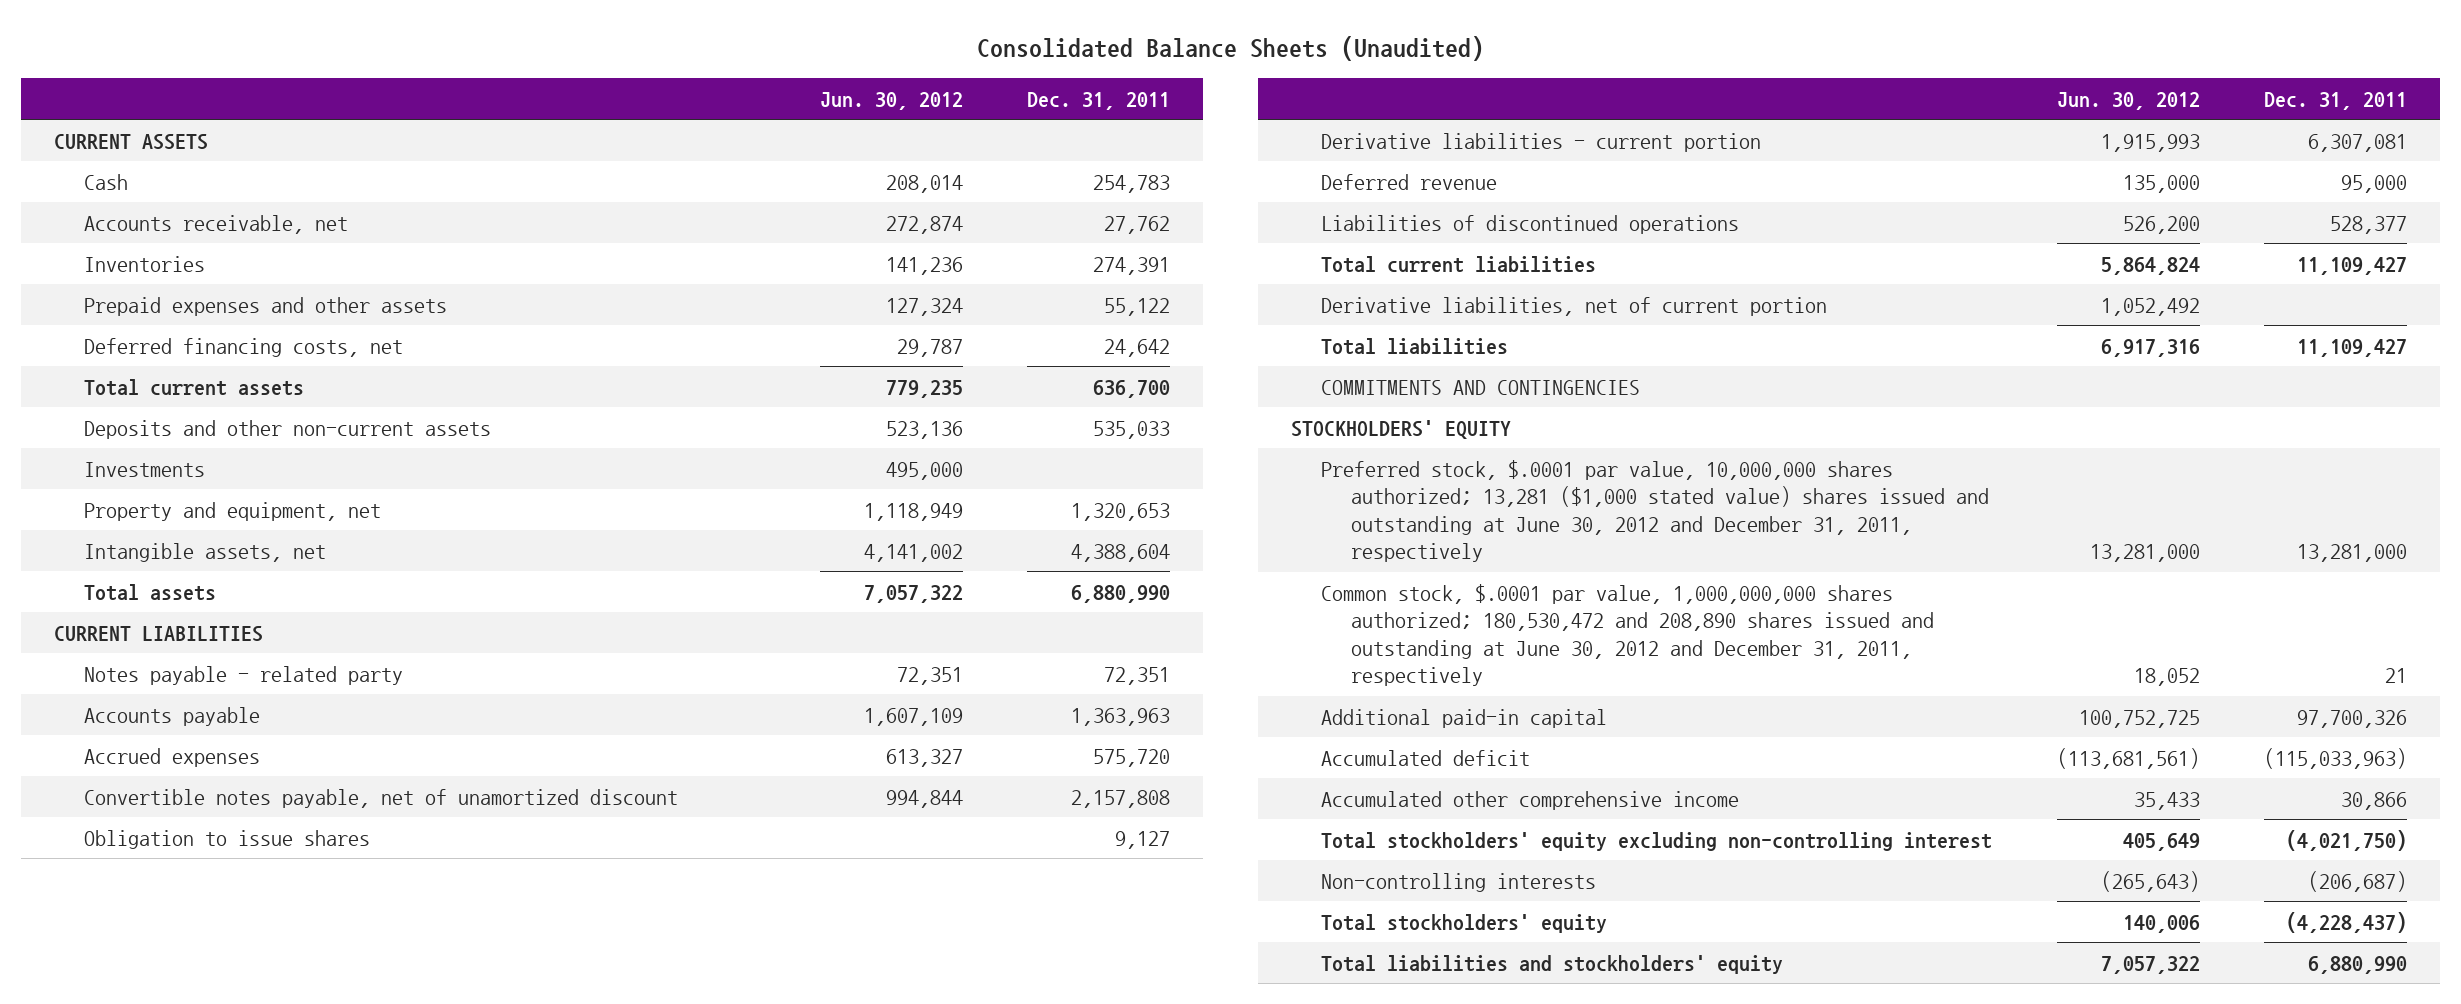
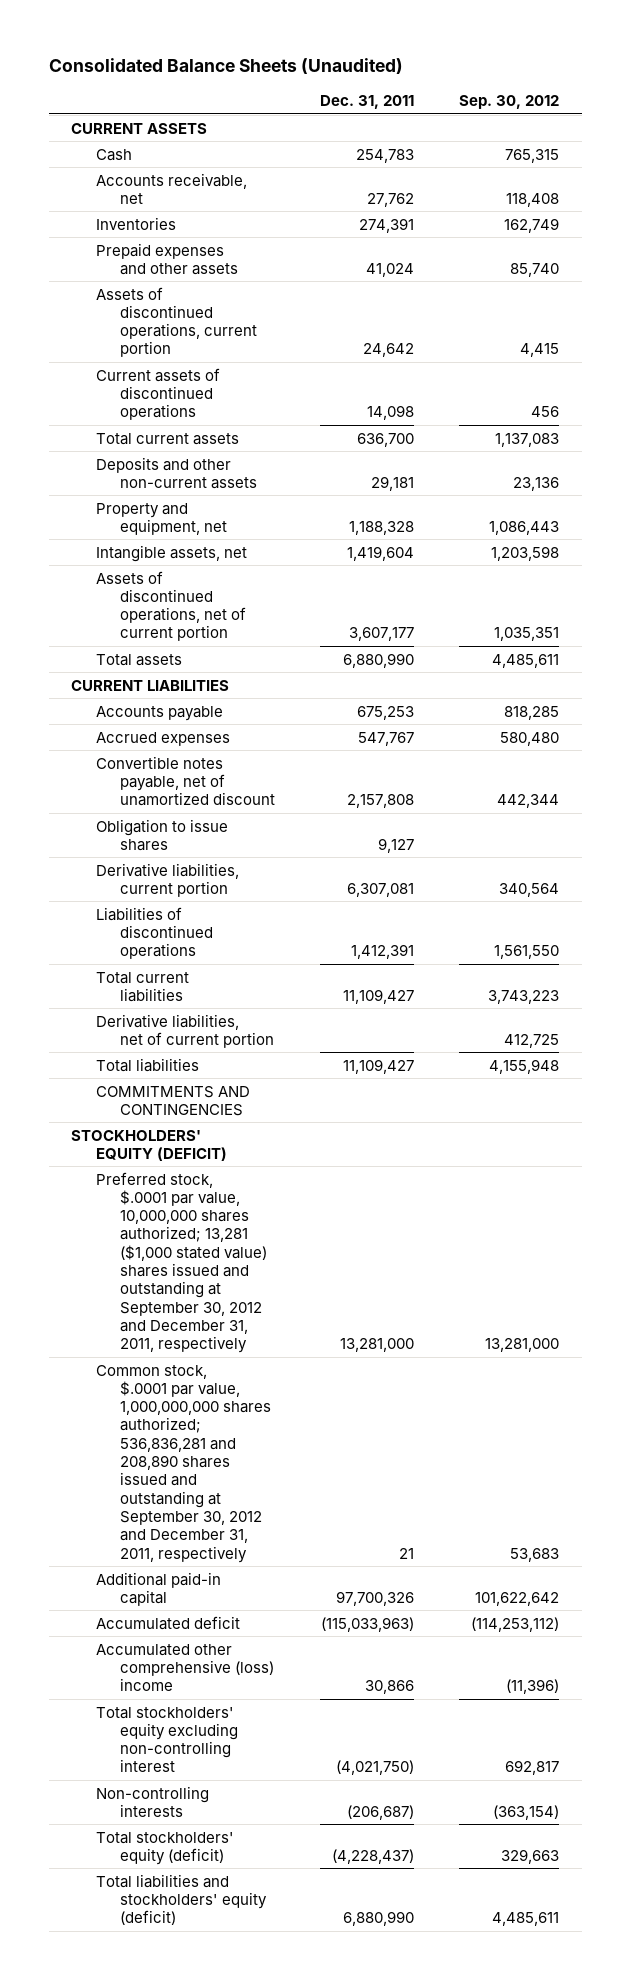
[819,91,963,110] Jun. 30, 2012 -> none
none -> [459,95,560,110] Sep. 30, 2012
[1104,297,1171,316] 55,122 -> [366,262,415,277] 41,024
[83,337,403,357] Deferred financing costs, net -> [95,286,258,358] Assets of discontinued operations, current portion
none -> [95,367,220,421] Current assets of discontinued operations
[83,461,205,477] Investments -> none
[1093,420,1171,439] 535,033 -> [371,475,415,491] 29,181
[1071,502,1171,521] 1,320,653 -> [349,520,415,535] 1,188,328
[1071,543,1171,562] 4,388,604 -> [347,545,415,561] 1,419,604
none -> [95,570,247,642] Assets of discontinued operations, net of current portion
[83,665,403,685] Notes payable - related party -> none
[1071,707,1171,726] 1,363,963 -> [357,705,415,720] 675,253
[1093,748,1171,767] 575,720 -> [358,731,415,746] 547,767
[1320,173,1497,190] Deferred revenue -> none
[1320,132,1761,152] Derivative liabilities - current portion -> [95,862,239,897] Derivative liabilities, current portion
[2330,215,2408,234] 528,377 -> [351,944,415,960] 1,412,391
[1290,419,1511,439] STOCKHOLDERS' EQUITY -> [71,1129,227,1161] STOCKHOLDERS' EQUITY (DEFICIT)
[1320,459,1990,563] Preferred stock, $.0001 par value, 10,000,000 shares authorized; 13,281 ($1,000 stated value) shares issued and outstanding at June 30, 2012 and December 31, 2011, respectively -> [95,1171,268,1354] Preferred stock, $.0001 par value, 10,000,000 shares authorized; 13,281 ($1,000 stated value) shares issued and outstanding at September 30, 2012 and December 31, 2011, respectively
[1320,583,1935,687] Common stock, $.0001 par value, 1,000,000,000 shares authorized; 180,530,472 and 208,890 shares issued and outstanding at June 30, 2012 and December 31, 2011, respectively -> [95,1364,272,1563] Common stock, $.0001 par value, 1,000,000,000 shares authorized; 536,836,281 and 208,890 shares issued and outstanding at September 30, 2012 and December 31, 2011, respectively
[1320,790,1739,810] Accumulated other comprehensive income -> [95,1643,275,1692] Accumulated other comprehensive (loss) income
[1320,913,1607,933] Total stockholders' equity -> [95,1831,234,1865] Total stockholders' equity (deficit)
[1320,954,1783,974] Total liabilities and stockholders' equity -> [95,1873,268,1926] Total liabilities and stockholders' equity (deficit)

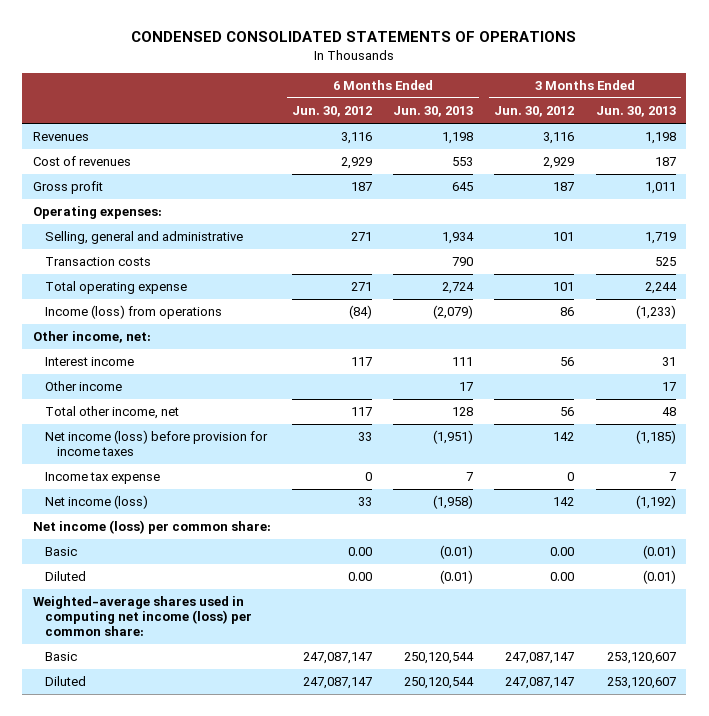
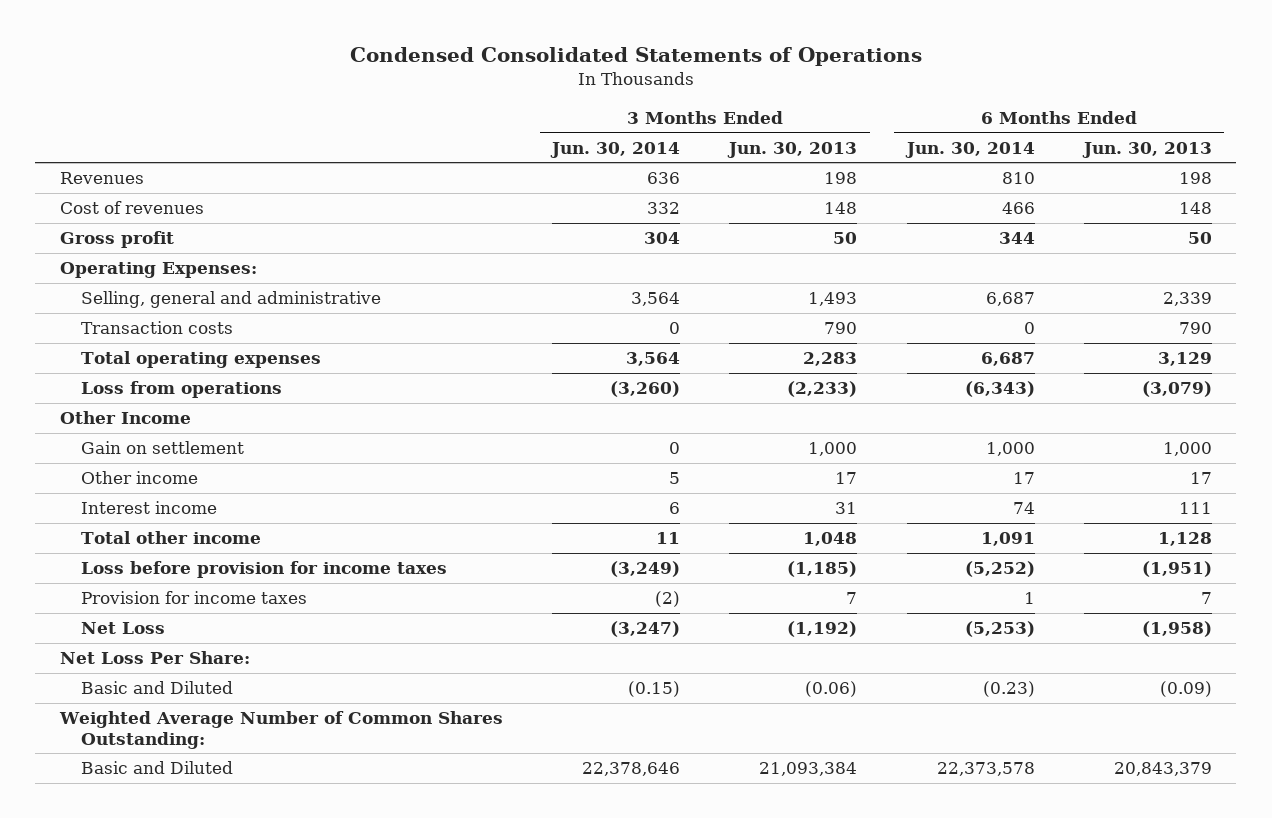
[131,31,577,43] CONDENSED CONSOLIDATED STATEMENTS OF OPERATIONS -> [349,46,922,66] Condensed Consolidated Statements of Operations
[292,106,373,118] Jun. 30, 2012 -> none
[494,106,575,118] Jun. 30, 2012 -> none
none -> [550,141,681,158] Jun. 30, 2014
none -> [904,141,1035,158] Jun. 30, 2014
[442,132,474,145] 1,198 -> [1178,172,1212,185] 198
[644,132,676,145] 1,198 -> [824,172,858,185] 198
[452,157,474,167] 553 -> [1178,202,1212,215] 148
[654,157,676,167] 187 -> [824,202,858,215] 148
[452,182,474,192] 645 -> [1187,232,1212,245] 50
[644,182,676,195] 1,011 -> [833,232,858,245] 50
[32,206,162,220] Operating expenses: -> [59,262,257,279] Operating Expenses:
[442,232,475,245] 1,934 -> [1162,292,1212,307] 2,339
[644,232,676,245] 1,719 -> [808,292,858,307] 1,493
[654,257,676,267] 525 -> [824,322,858,335] 790
[45,281,188,295] Total operating expense -> [81,351,322,369] Total operating expenses
[442,282,475,295] 2,724 -> [1157,352,1212,367] 3,129
[644,282,677,295] 2,244 -> [803,352,858,367] 2,283
[45,305,223,320] Income (loss) from operations -> [81,381,283,399] Loss from operations
[433,305,474,320] (2,079) -> [1141,381,1212,398] (3,079)
[635,305,676,320] (1,233) -> [787,381,858,398] (2,233)
[32,331,151,344] Other income, net: -> [59,411,191,425] Other Income
none -> [81,441,245,455] Gain on settlement
[45,547,78,557] Basic -> none
[45,571,87,582] Diluted -> none
[45,652,78,662] Basic -> none
[45,676,87,687] Diluted -> none
[45,357,135,367] Interest income -> [81,501,218,515] Interest income
[45,406,180,420] Total other income, net -> [81,531,262,545] Total other income
[452,407,474,417] 128 -> [1157,532,1212,547] 1,128
[661,407,676,417] 48 -> [803,532,858,547] 1,048
[45,430,269,457] Net income (loss) before provision for income taxes -> [81,561,448,579] Loss before provision for income taxes
[45,472,161,485] Income tax expense -> [81,591,308,605] Provision for income taxes
[45,495,149,510] Net income (loss) -> [81,622,166,635] Net Loss
[32,520,271,535] Net income (loss) per common share: -> [59,651,250,665] Net Loss Per Share:
none -> [81,681,234,695] Basic and Diluted
[32,596,253,637] Weighted-average shares used in computing net income (loss) per common share: -> [58,711,503,749] Weighted Average Number of Common Shares Outstanding:
none -> [81,761,234,775] Basic and Diluted

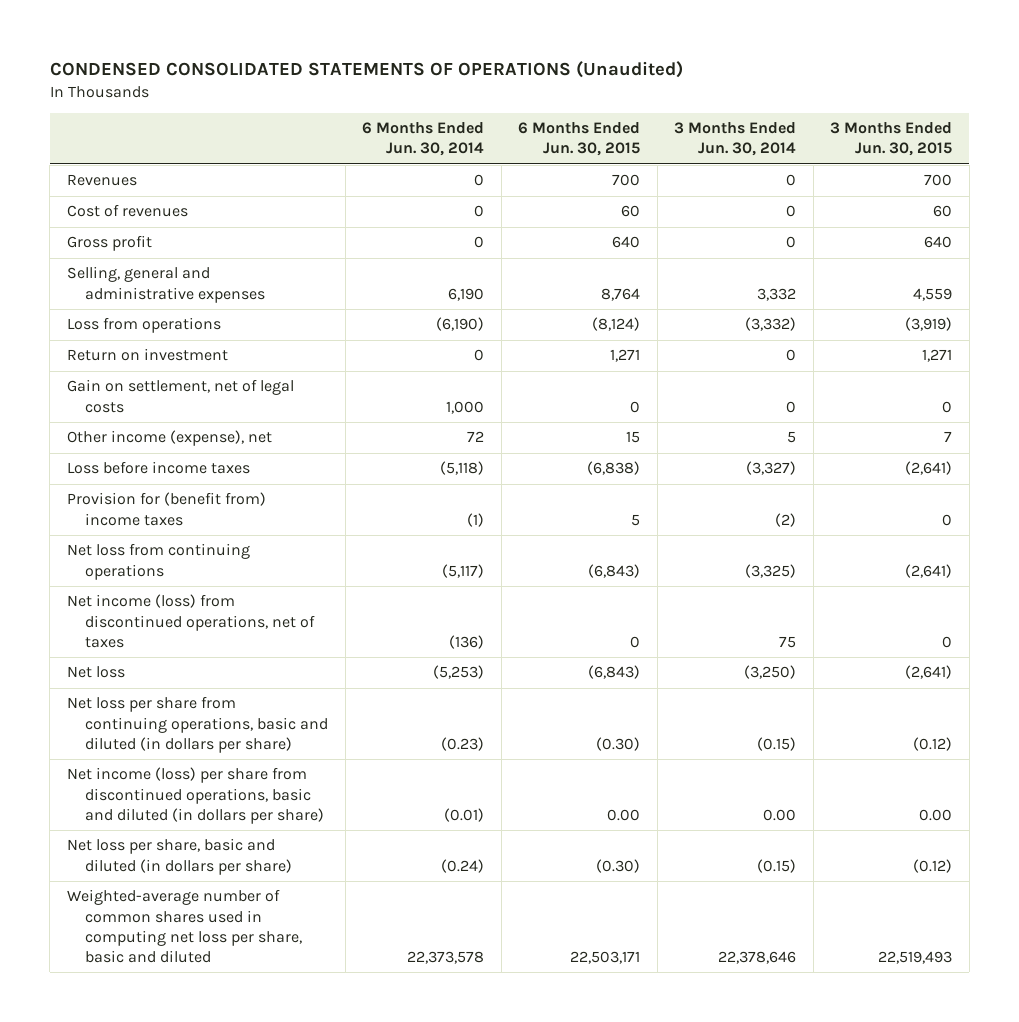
[349,46,922,66] Condensed Consolidated Statements of Operations -> [49,61,683,79] CONDENSED CONSOLIDATED STATEMENTS OF OPERATIONS (Unaudited)
[727,141,858,158] Jun. 30, 2013 -> none
[1081,141,1212,158] Jun. 30, 2013 -> none
none -> [518,122,641,157] 6 Months Ended Jun. 30, 2015
none -> [830,122,953,157] 3 Months Ended Jun. 30, 2015
[59,262,257,279] Operating Expenses: -> none
[81,321,234,335] Transaction costs -> none
[81,351,322,369] Total operating expenses -> none
[59,411,191,425] Other Income -> none
[81,501,218,515] Interest income -> none
[81,531,262,545] Total other income -> none
[59,651,250,665] Net Loss Per Share: -> none
[58,711,503,749] Weighted Average Number of Common Shares Outstanding: -> none
[647,172,681,185] 636 -> [786,174,797,187] 0
[1001,172,1035,185] 810 -> [474,174,485,187] 0
[647,202,681,215] 332 -> [786,205,797,218] 0
[1001,202,1035,215] 466 -> [474,205,485,218] 0
[644,232,681,245] 304 -> [786,236,797,249] 0
[998,232,1035,245] 344 -> [474,236,485,249] 0
[81,291,382,309] Selling, general and administrative -> [67,266,266,303] Selling, general and administrative expenses
[631,292,681,307] 3,564 -> [757,287,797,301] 3,332
[985,292,1035,307] 6,687 -> [448,287,485,301] 6,190
[610,381,681,398] (3,260) -> [745,317,797,332] (3,332)
[964,381,1035,398] (6,343) -> [436,317,485,332] (6,190)
none -> [67,348,229,362] Return on investment
[81,441,245,455] Gain on settlement -> [67,379,295,413] Gain on settlement, net of legal costs
[81,471,199,485] Other income -> [67,430,273,447] Other income (expense), net
[1012,472,1035,485] 17 -> [467,431,485,443] 72
[81,561,448,579] Loss before provision for income taxes -> [67,461,251,475] Loss before income taxes
[610,561,681,578] (3,249) -> [746,461,797,476] (3,327)
[964,561,1035,578] (5,252) -> [440,461,485,476] (5,118)
[81,591,308,605] Provision for income taxes -> [67,492,267,526] Provision for (benefit from) income taxes
[1023,592,1035,605] 1 -> [467,512,485,527] (1)
none -> [67,543,251,580] Net loss from continuing operations
none -> [67,594,316,648] Net income (loss) from discontinued operations, net of taxes
[81,622,166,635] Net Loss -> [67,666,126,679] Net loss
[610,621,681,638] (3,247) -> [744,665,797,680] (3,250)
none -> [67,696,329,753] Net loss per share from continuing operations, basic and diluted (in dollars per share)
none -> [67,767,325,824] Net income (loss) per share from discontinued operations, basic and diluted (in dollars per share)
[81,681,234,695] Basic and Diluted -> [67,838,293,875] Net loss per share, basic and diluted (in dollars per share)
[982,681,1035,698] (0.23) -> [441,858,485,873] (0.24)
[81,761,234,775] Basic and Diluted -> [67,889,303,964] Weighted-average number of common shares used in computing net loss per share, basic and diluted

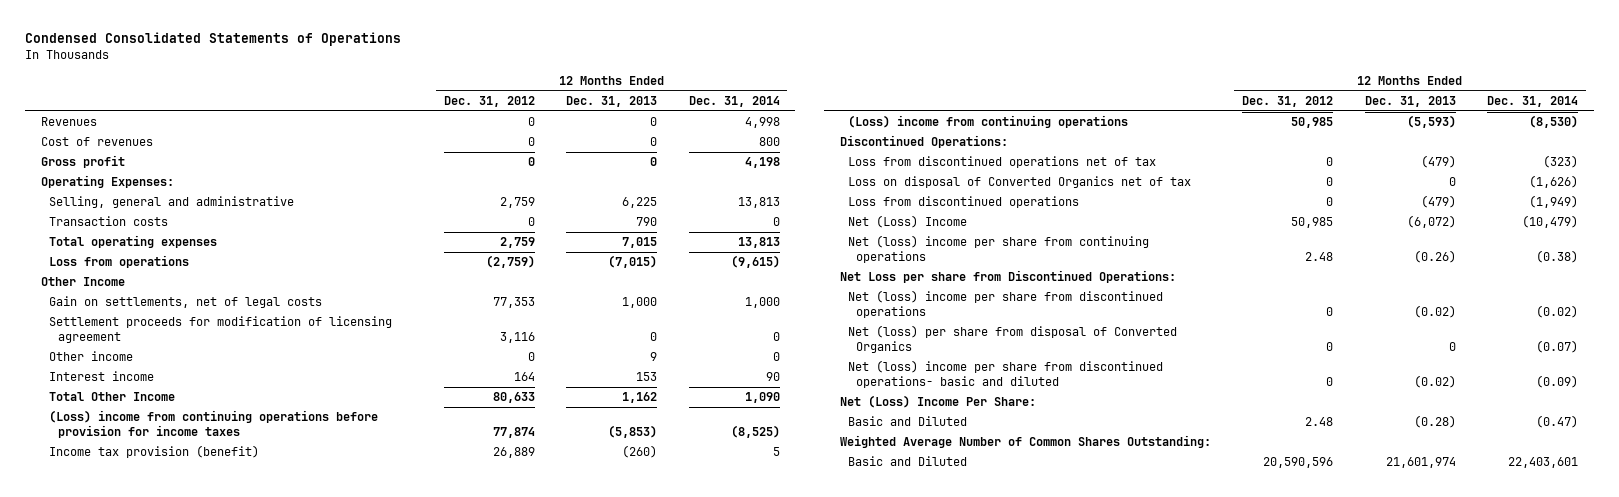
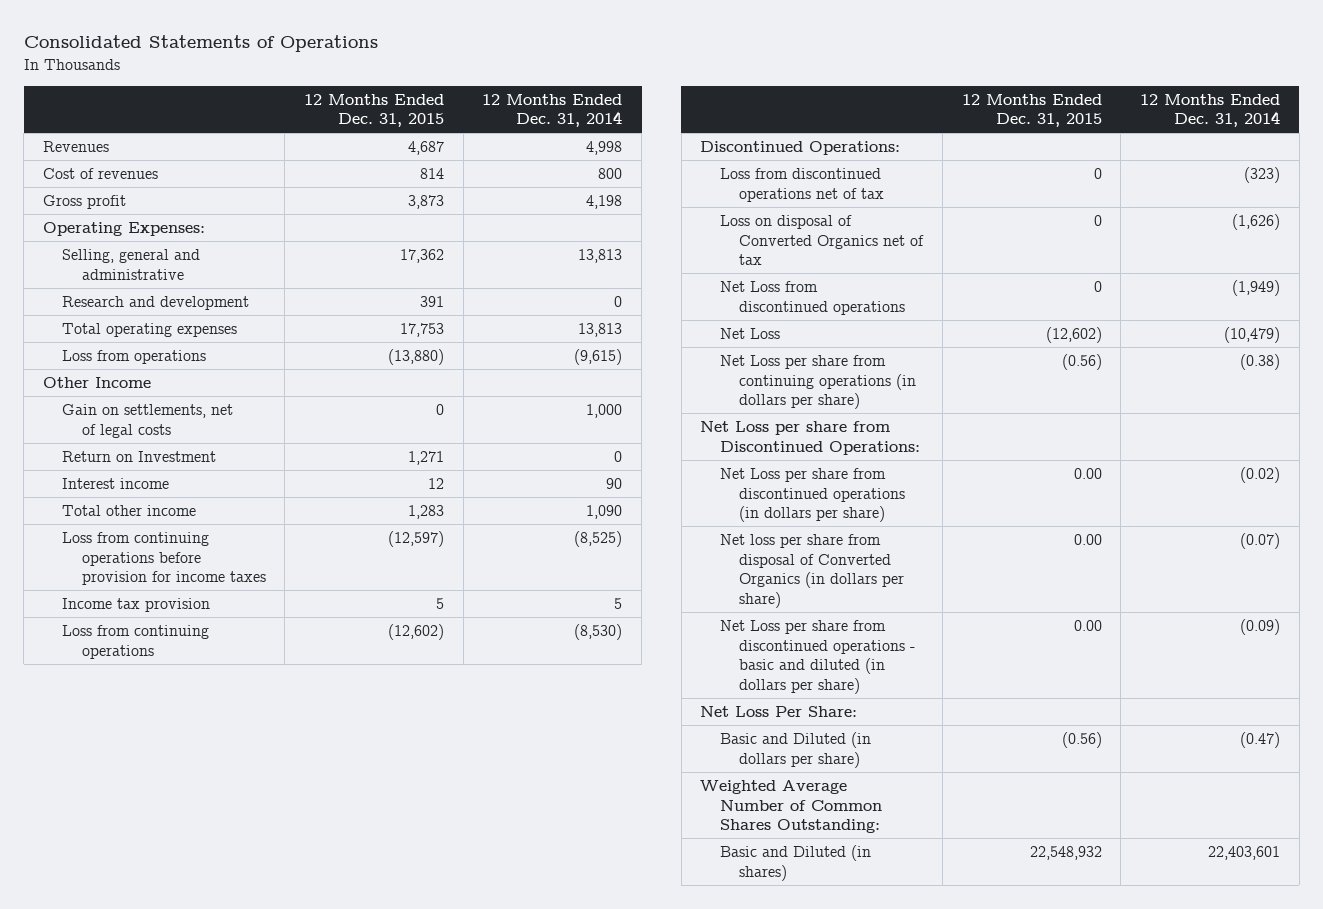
[25,32,402,47] Condensed Consolidated Statements of Operations -> [23,35,378,53] Consolidated Statements of Operations
[443,95,535,107] Dec. 31, 2012 -> none
[566,95,658,107] Dec. 31, 2013 -> none
none -> [304,93,445,128] 12 Months Ended Dec. 31, 2015
[49,216,169,227] Transaction costs -> none
none -> [62,296,250,311] Research and development
[49,316,393,344] Settlement proceeds for modification of licensing agreement -> none
[49,351,134,362] Other income -> none
none -> [62,451,217,463] Return on Investment
[49,392,176,402] Total Other Income -> [62,505,197,517] Total other income
[49,410,379,439] (Loss) income from continuing operations before provision for income taxes -> [62,532,266,586] Loss from continuing operations before provision for income taxes
[49,445,260,459] Income tax provision (benefit) -> [62,598,211,613] Income tax provision
[847,115,1128,129] (Loss) income from continuing operations -> [62,625,210,659] Loss from continuing operations
[847,196,1079,209] Loss from discontinued operations -> [719,281,906,315] Net Loss from discontinued operations
[847,215,967,229] Net (Loss) Income -> [719,328,780,340] Net Loss
[847,235,1149,264] Net (loss) income per share from continuing operations -> [719,355,917,410] Net Loss per share from continuing operations (in dollars per share)
[847,290,1163,319] Net (loss) income per share from discontinued operations -> [719,468,906,523] Net Loss per share from discontinued operations (in dollars per share)
[847,325,1177,354] Net (loss) per share from disposal of Converted Organics -> [719,534,905,608] Net loss per share from disposal of Converted Organics (in dollars per share)
[847,360,1163,389] Net (loss) income per share from discontinued operations- basic and diluted -> [719,620,916,694] Net Loss per share from discontinued operations - basic and diluted (in dollars per share)
[839,395,1036,409] Net (Loss) Income Per Share: -> [700,706,858,718] Net Loss Per Share:
[847,416,967,427] Basic and Diluted -> [719,732,871,768] Basic and Diluted (in dollars per share)
[847,456,967,467] Basic and Diluted -> [719,845,871,881] Basic and Diluted (in shares)

